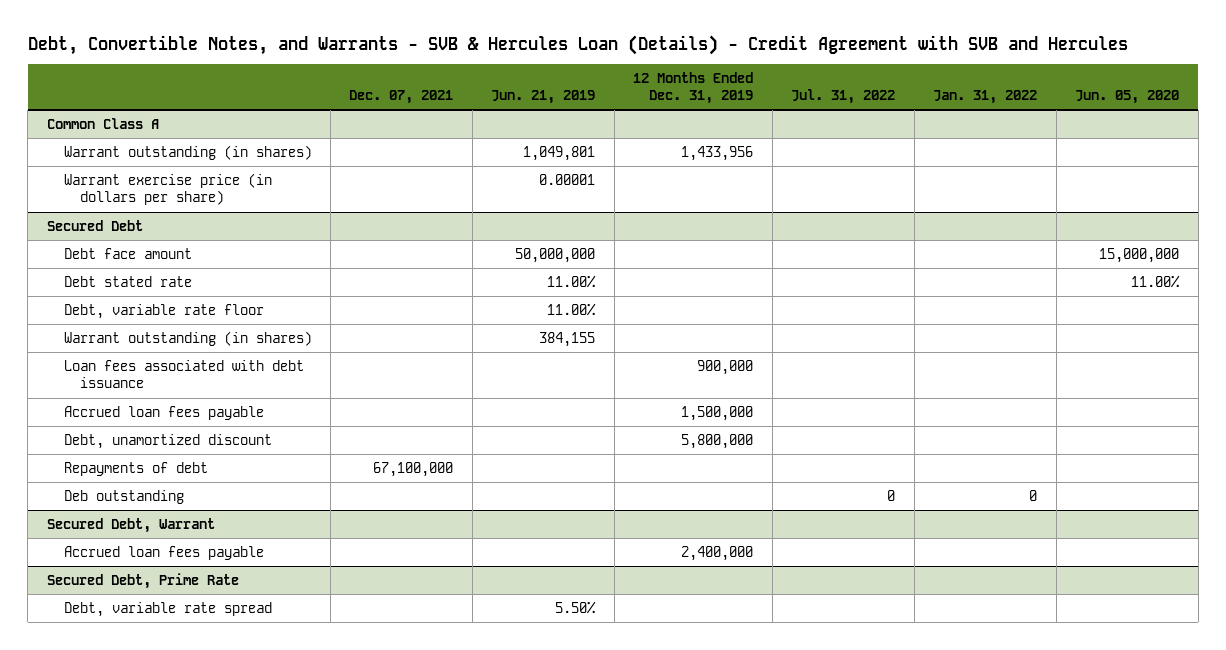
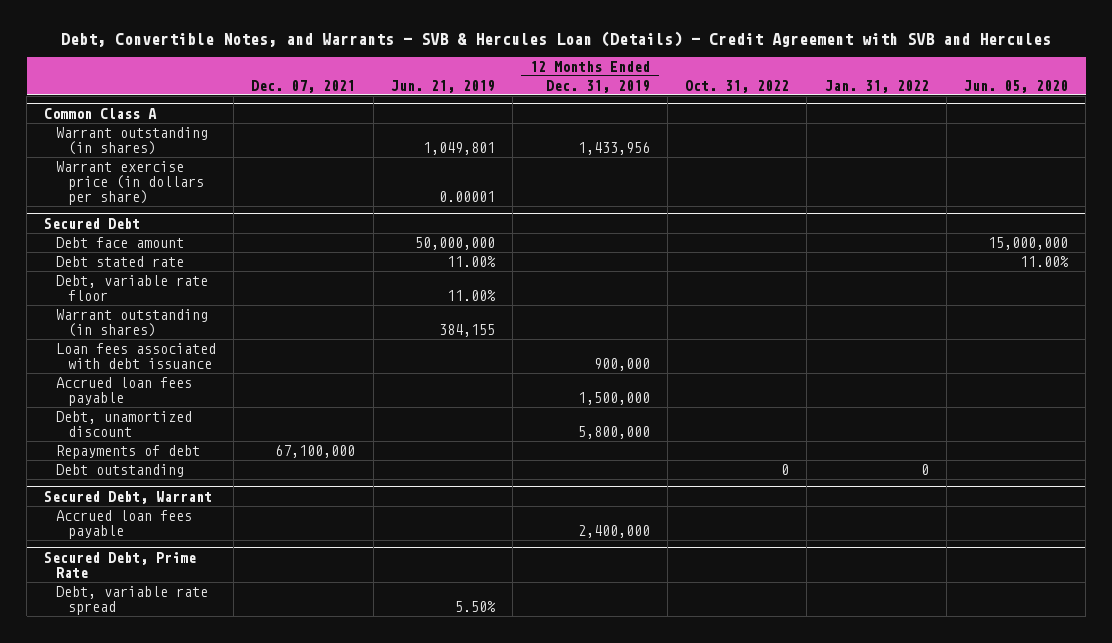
[791,89,896,105] Jul. 31, 2022 -> none
none -> [685,79,790,93] Oct. 31, 2022
[63,489,184,504] Deb outstanding -> [56,463,185,477] Debt outstanding

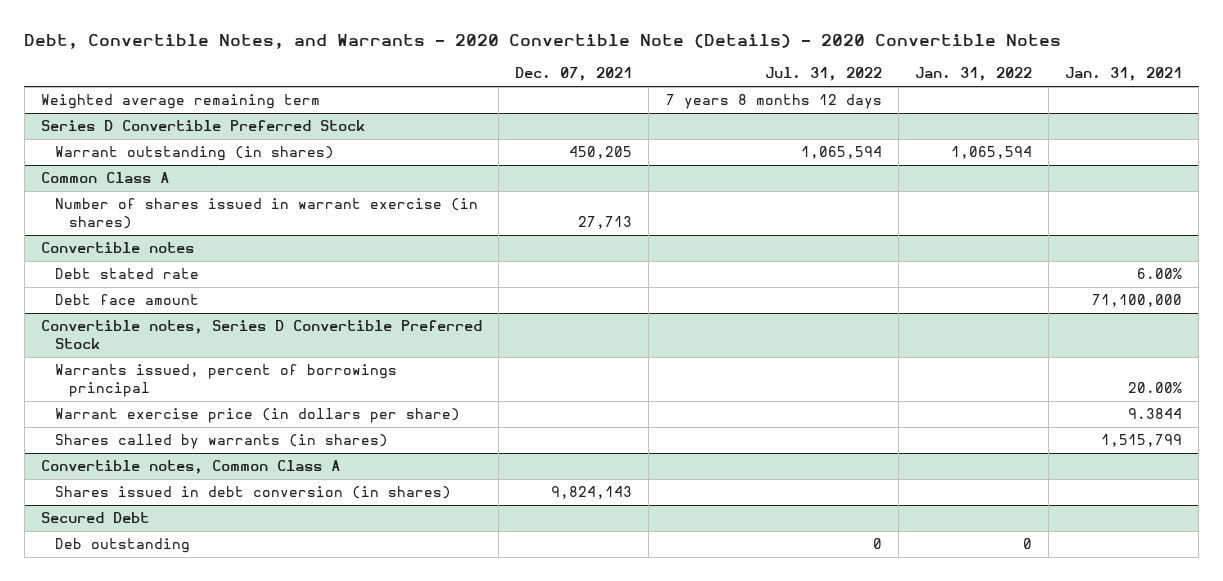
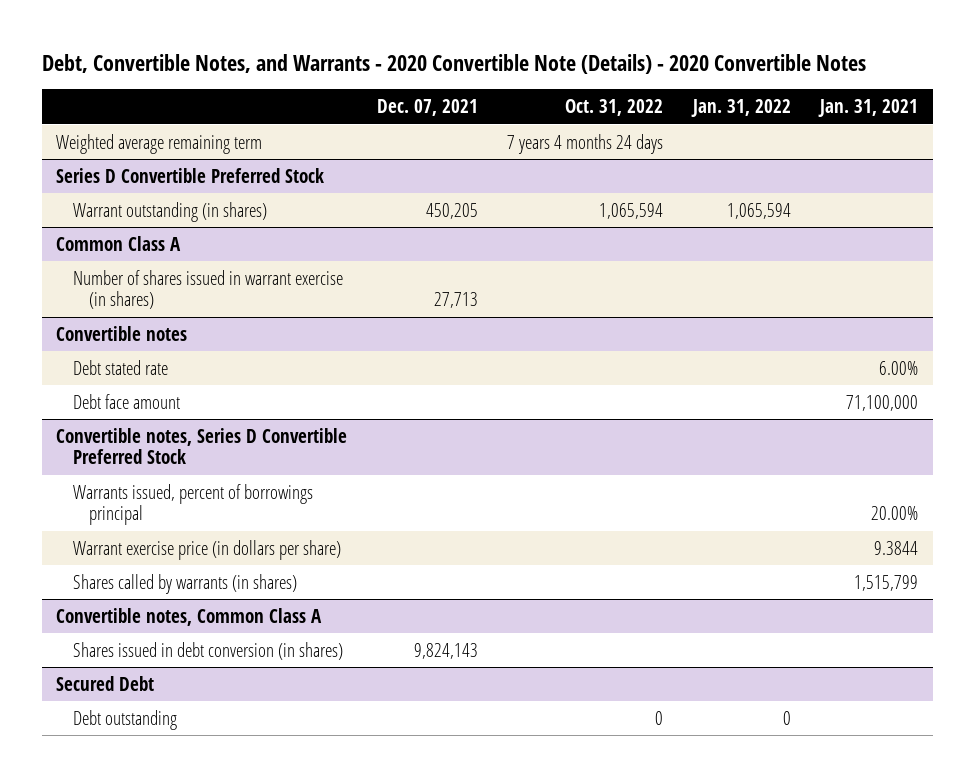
[764,67,882,82] Jul. 31, 2022 -> none
none -> [565,99,664,117] Oct. 31, 2022
[54,538,190,554] Deb outstanding -> [72,709,177,730] Debt outstanding

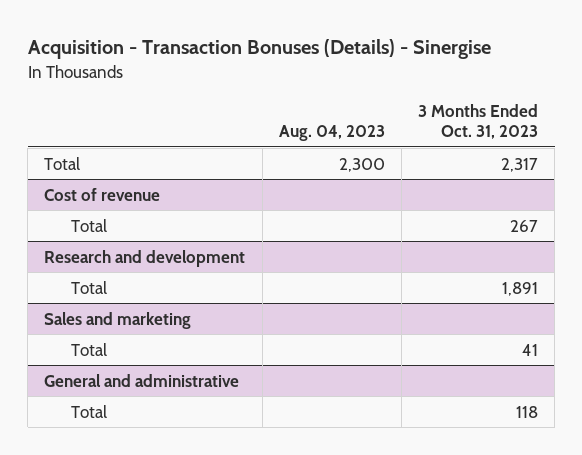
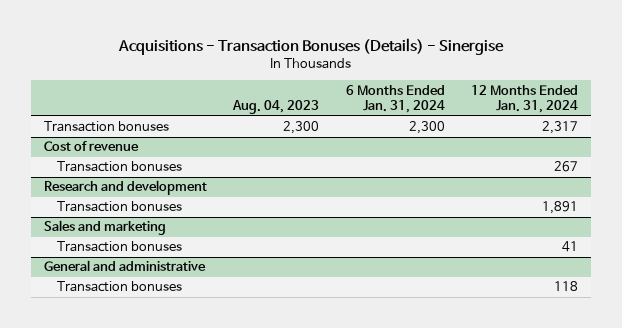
[27,39,491,60] Acquisition - Transaction Bonuses (Details) - Sinergise -> [118,37,505,55] Acquisitions - Transaction Bonuses (Details) - Sinergise
[417,103,538,140] 3 Months Ended Oct. 31, 2023 -> none
none -> [345,84,445,114] 6 Months Ended Jan. 31, 2024
none -> [470,84,578,114] 12 Months Ended Jan. 31, 2024
[44,156,81,170] Total -> [44,121,170,133] Transaction bonuses
[71,218,108,232] Total -> [57,161,183,173] Transaction bonuses
[71,280,108,294] Total -> [57,201,183,213] Transaction bonuses
[71,342,108,356] Total -> [57,241,183,253] Transaction bonuses
[71,404,108,418] Total -> [57,281,183,293] Transaction bonuses

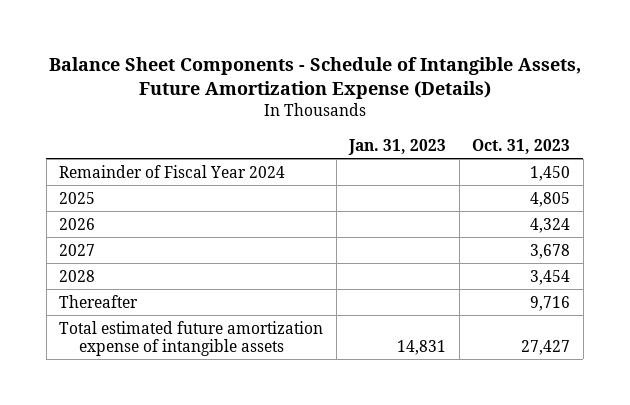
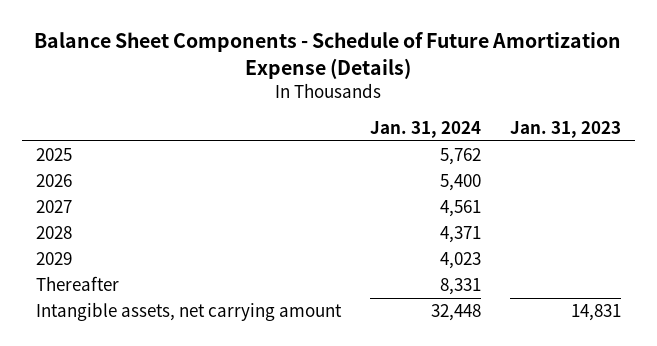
[48,56,581,100] Balance Sheet Components - Schedule of Intangible Assets, Future Amortization Expense (Details) -> [34,32,622,79] Balance Sheet Components - Schedule of Future Amortization Expense (Details)
[472,138,571,154] Oct. 31, 2023 -> none
none -> [369,120,481,138] Jan. 31, 2024
[59,164,286,178] Remainder of Fiscal Year 2024 -> none
none -> [36,252,73,266] 2029
[59,320,324,356] Total estimated future amortization expense of intangible assets -> [36,302,343,322] Intangible assets, net carrying amount

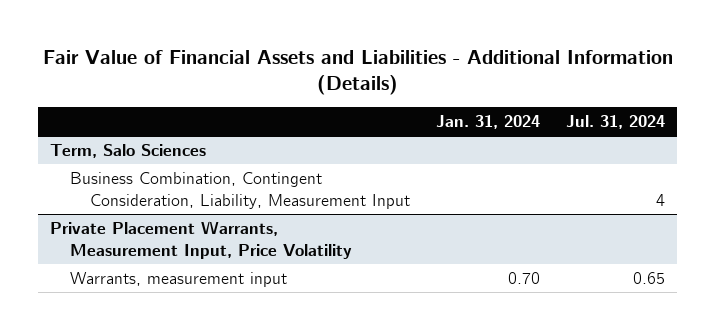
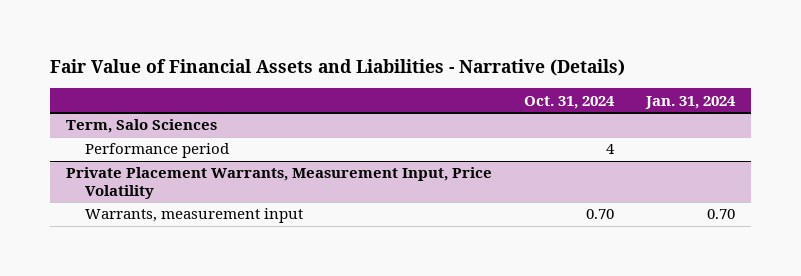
[42,49,673,96] Fair Value of Financial Assets and Liabilities - Additional Information (Details) -> [50,59,626,77] Fair Value of Financial Assets and Liabilities - Narrative (Details)
[565,114,665,129] Jul. 31, 2024 -> none
none -> [524,95,616,109] Oct. 31, 2024
[70,171,411,209] Business Combination, Contingent Consideration, Liability, Measurement Input -> [84,143,229,159] Performance period

